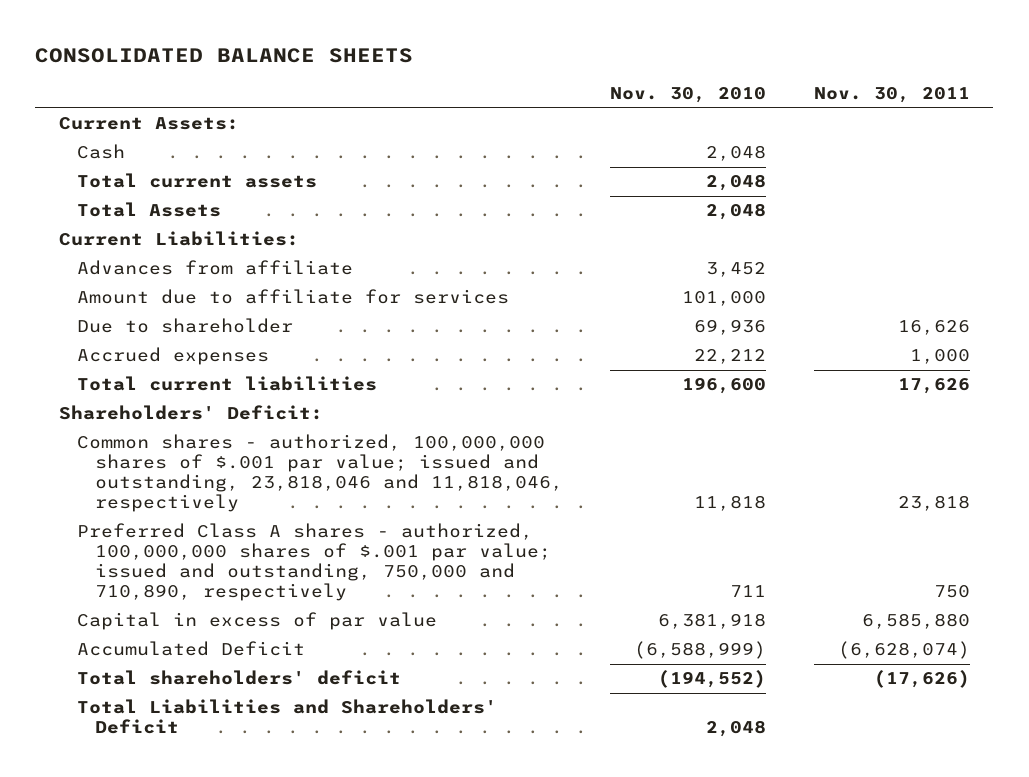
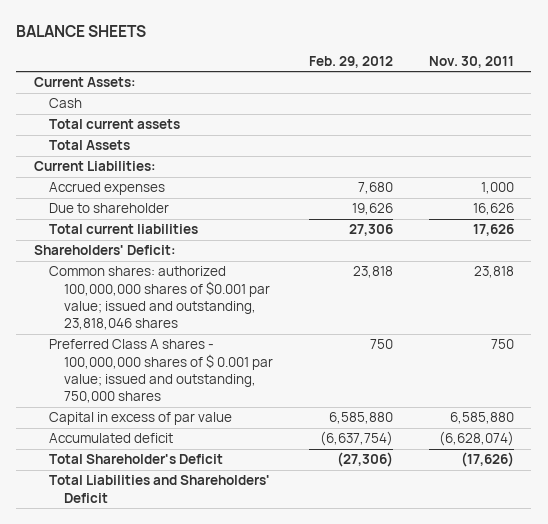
[35,47,414,63] CONSOLIDATED BALANCE SHEETS -> [16,25,147,38] BALANCE SHEETS
[610,87,767,104] Nov. 30, 2010 -> none
none -> [308,55,393,68] Feb. 29, 2012
[77,260,354,276] Advances from affiliate -> none
[77,289,510,305] Amount due to affiliate for services -> none
[77,318,294,334] Due to shareholder -> [49,203,170,214] Due to shareholder
[77,434,564,513] Common shares - authorized, 100,000,000 shares of $.001 par value; issued and outstanding, 23,818,046 and 11,818,046, respectively -> [49,266,271,331] Common shares: authorized 100,000,000 shares of $0.001 par value; issued and outstanding, 23,818,046 shares
[77,523,552,602] Preferred Class A shares - authorized, 100,000,000 shares of $.001 par value; issued and outstanding, 750,000 and 710,890, respectively -> [49,339,274,404] Preferred Class A shares - 100,000,000 shares of $ 0.001 par value; issued and outstanding, 750,000 shares
[77,641,306,657] Accumulated Deficit -> [49,433,174,444] Accumulated deficit
[77,670,402,686] Total shareholders' deficit -> [49,454,224,465] Total Shareholder's Deficit

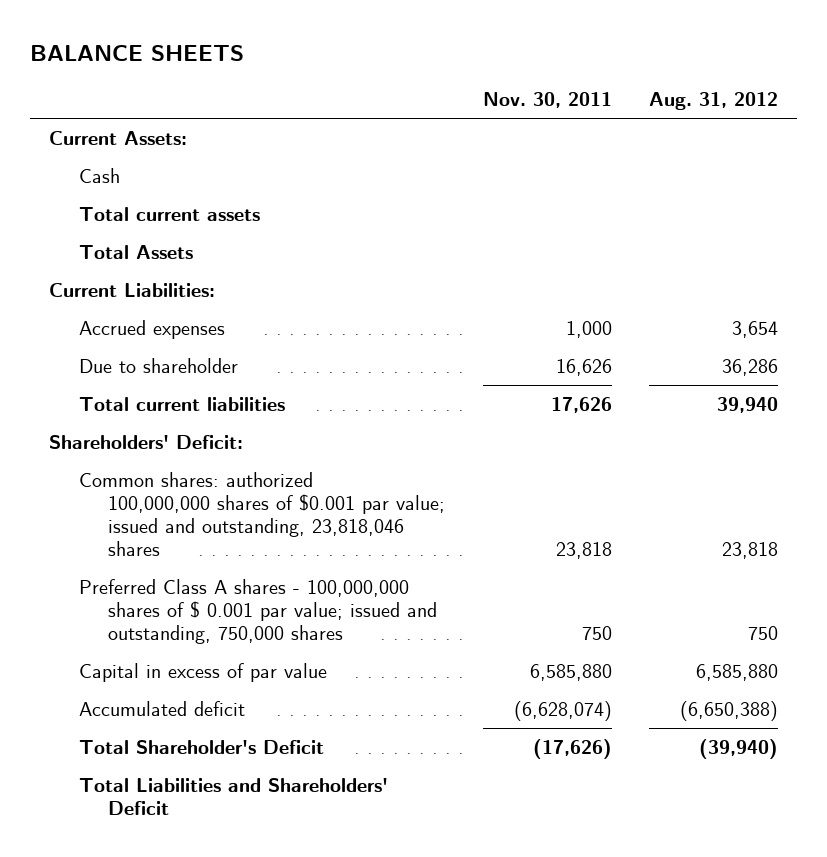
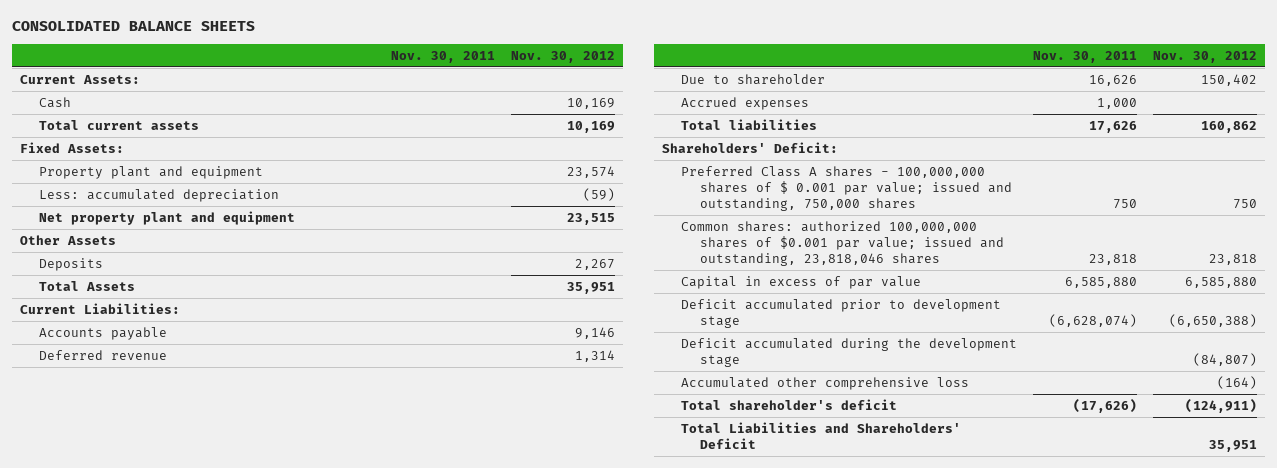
[30,44,245,61] BALANCE SHEETS -> [11,21,255,32] CONSOLIDATED BALANCE SHEETS
[649,92,779,111] Aug. 31, 2012 -> none
none -> [510,50,615,63] Nov. 30, 2012
none -> [19,141,124,153] Fixed Assets:
none -> [38,165,263,179] Property plant and equipment
none -> [38,188,279,202] Less: accumulated depreciation
none -> [38,210,295,225] Net property plant and equipment
none -> [19,234,116,245] Other Assets
none -> [38,257,103,271] Deposits
none -> [38,326,167,340] Accounts payable
none -> [38,349,167,360] Deferred revenue
[78,319,225,339] Accrued expenses -> [681,96,810,110] Accrued expenses
[78,396,285,411] Total current liabilities -> [681,118,818,130] Total liabilities
[78,471,446,556] Common shares: authorized 100,000,000 shares of $0.001 par value; issued and outstanding, 23,818,046 shares -> [681,220,1005,266] Common shares: authorized 100,000,000 shares of $0.001 par value; issued and outstanding, 23,818,046 shares
[78,700,245,716] Accumulated deficit -> [681,298,1002,328] Deficit accumulated prior to development stage
none -> [681,337,1018,367] Deficit accumulated during the development stage
none -> [681,376,970,390] Accumulated other comprehensive loss
[78,739,324,754] Total Shareholder's Deficit -> [681,398,898,410] Total shareholder's deficit

